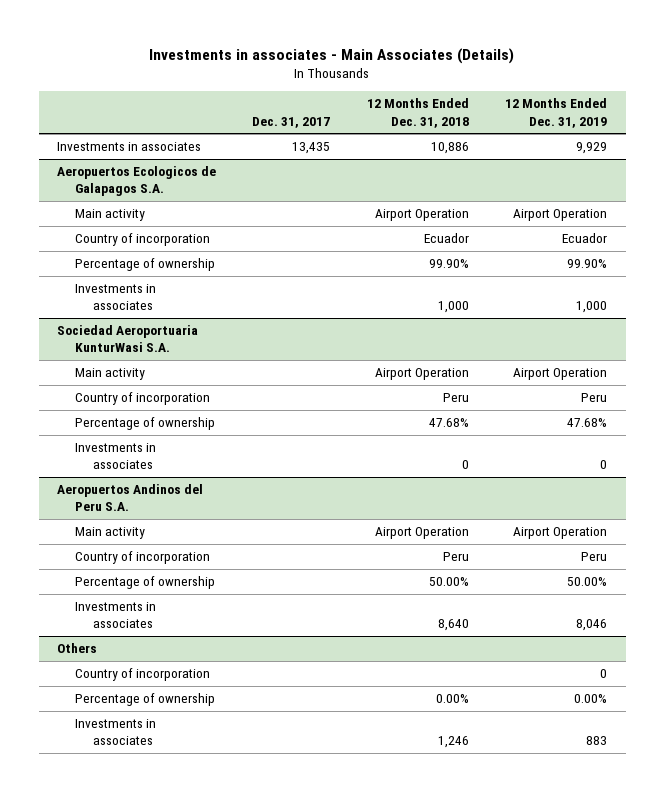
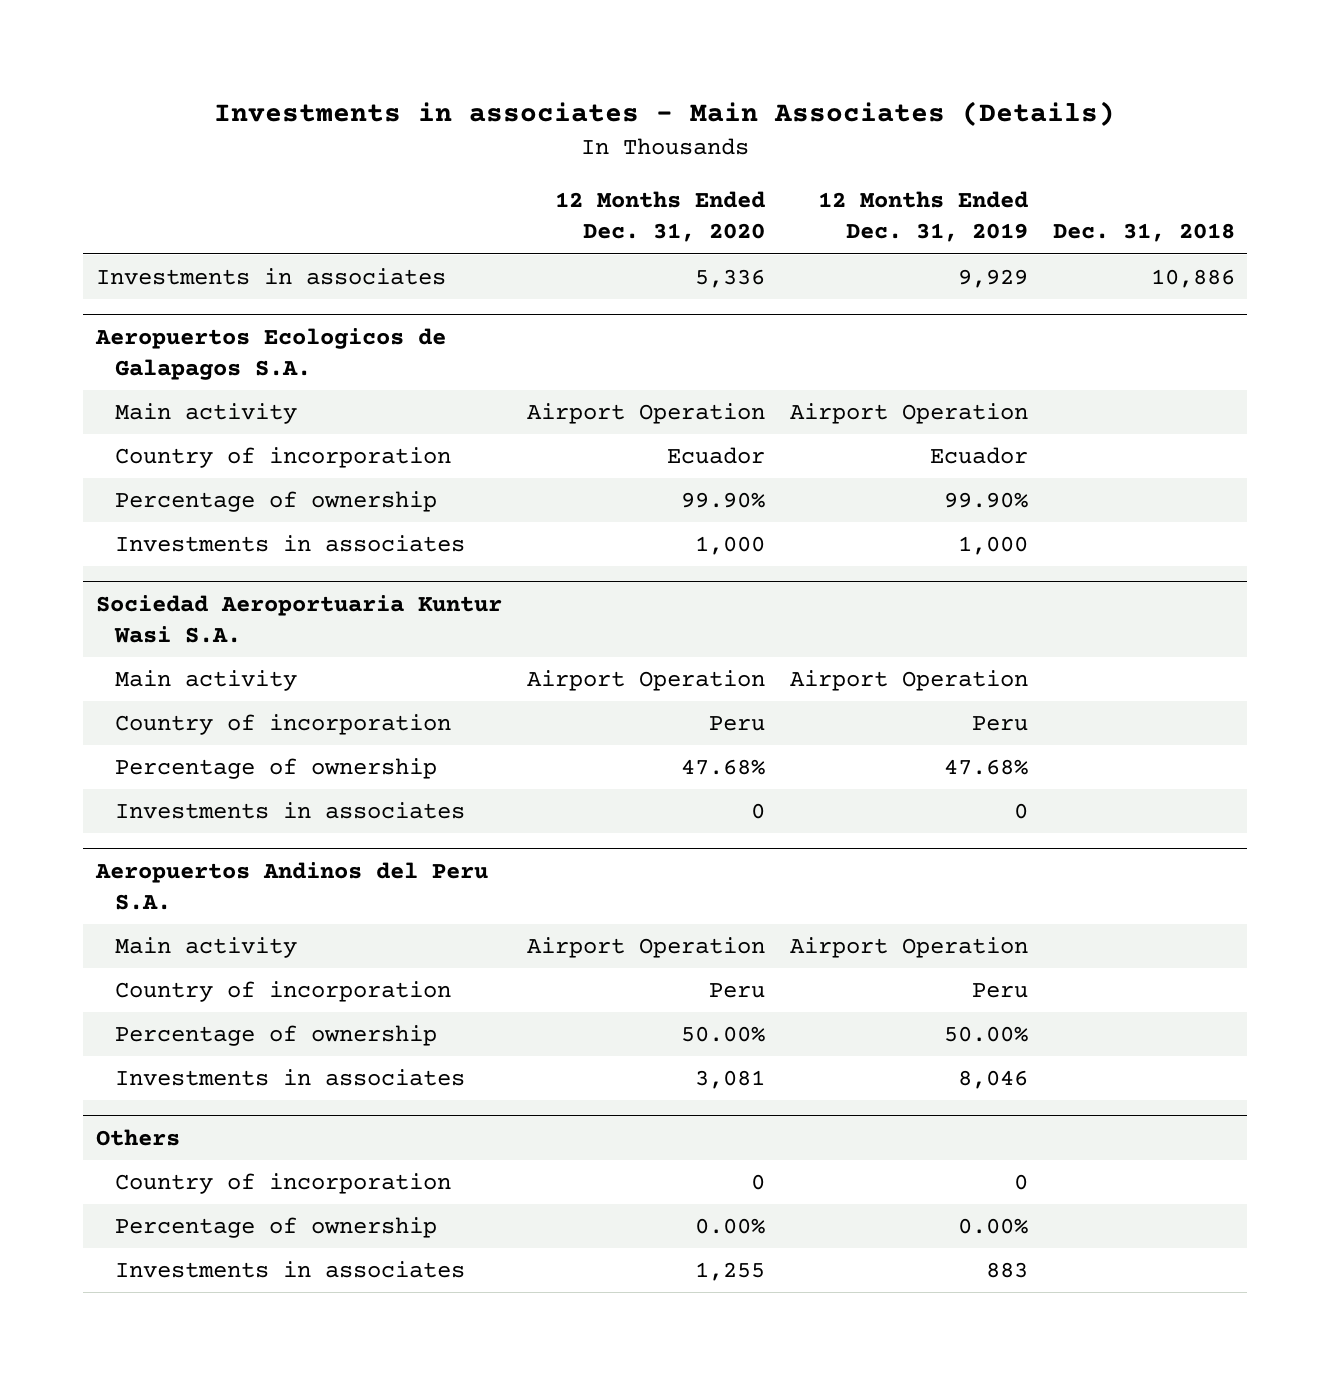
[252,116,331,128] Dec. 31, 2017 -> none
[366,98,469,128] 12 Months Ended Dec. 31, 2018 -> none
none -> [554,191,765,243] 12 Months Ended Dec. 31, 2020
none -> [1052,223,1235,243] Dec. 31, 2018
[56,325,198,353] Sociedad Aeroportuaria KunturWasi S.A. -> [95,594,502,643] Sociedad Aeroportuaria Kuntur Wasi S.A.

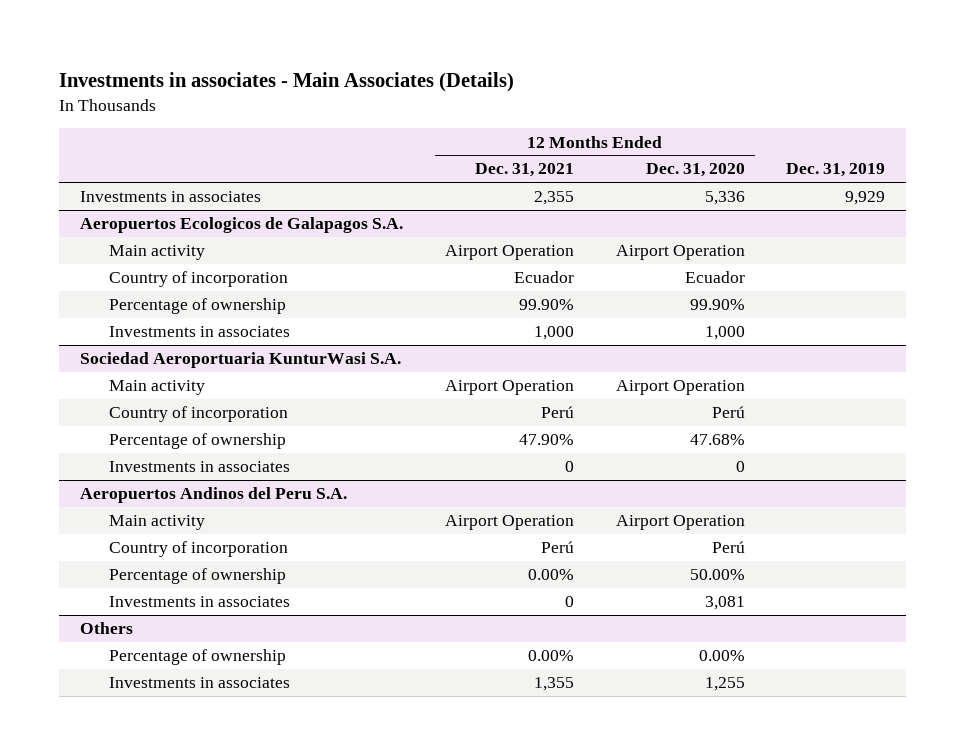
[817,191,1028,243] 12 Months Ended Dec. 31, 2019 -> none
[1052,223,1235,243] Dec. 31, 2018 -> none
none -> [474,163,574,178] Dec. 31, 2021
none -> [786,163,886,178] Dec. 31, 2019
[95,594,502,643] Sociedad Aeroportuaria Kuntur Wasi S.A. -> [80,352,402,369] Sociedad Aeroportuaria KunturWasi S.A.
[708,716,765,732] Peru -> [711,406,745,419] Perú
[708,983,765,999] Peru -> [711,541,745,554] Perú
[115,1173,452,1195] Country of incorporation -> none

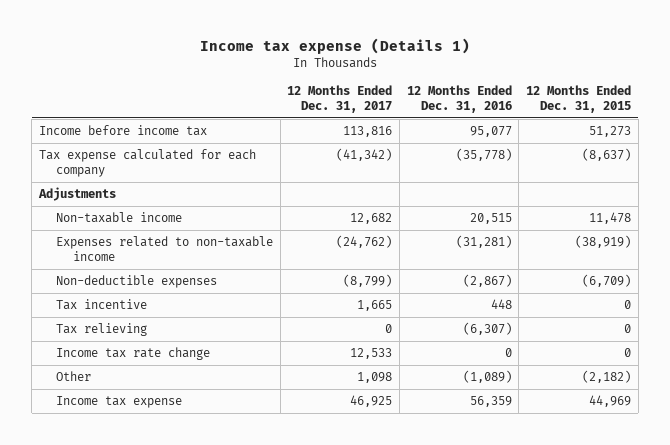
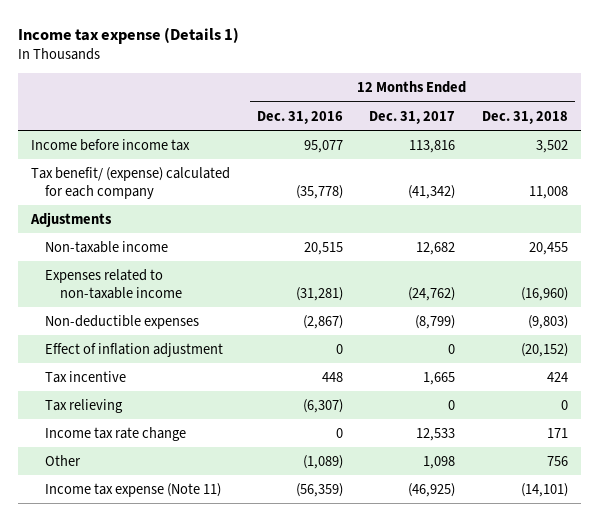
[525,85,631,114] 12 Months Ended Dec. 31, 2015 -> none
none -> [482,110,569,124] Dec. 31, 2018
[39,149,257,178] Tax expense calculated for each company -> [31,166,231,199] Tax benefit/ (expense) calculated for each company
none -> [45,342,224,357] Effect of inflation adjustment
[55,396,182,409] Income tax expense -> [45,482,222,497] Income tax expense (Note 11)
[350,395,393,408] 46,925 -> [408,482,456,497] (46,925)
[469,396,512,408] 56,359 -> [295,482,343,497] (56,359)

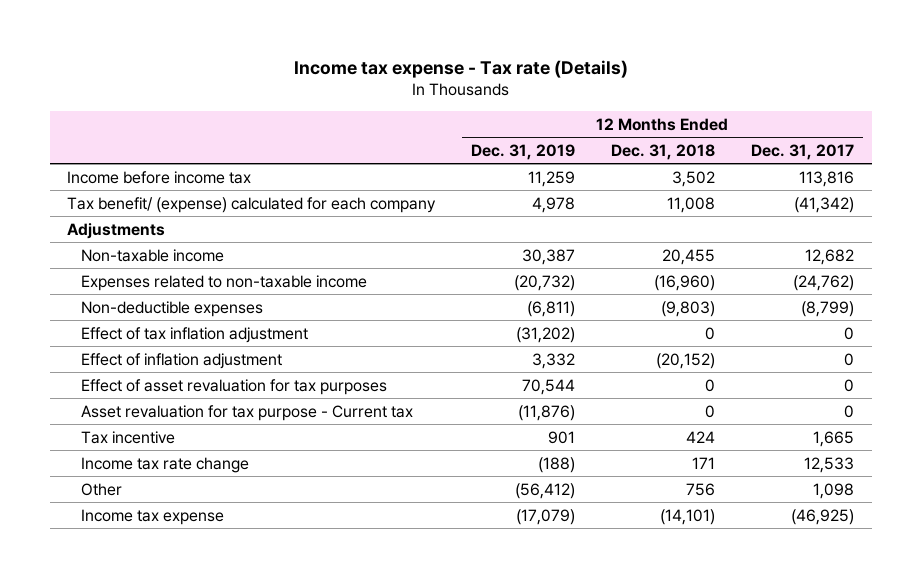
[17,26,239,44] Income tax expense (Details 1) -> [293,60,628,79] Income tax expense - Tax rate (Details)
[256,110,343,124] Dec. 31, 2016 -> none
none -> [471,143,576,160] Dec. 31, 2019
none -> [81,326,309,343] Effect of tax inflation adjustment
none -> [81,378,388,395] Effect of asset revaluation for tax purposes
none -> [81,404,414,421] Asset revaluation for tax purpose - Current tax
[45,398,124,413] Tax relieving -> none
[45,482,222,497] Income tax expense (Note 11) -> [81,508,225,525] Income tax expense

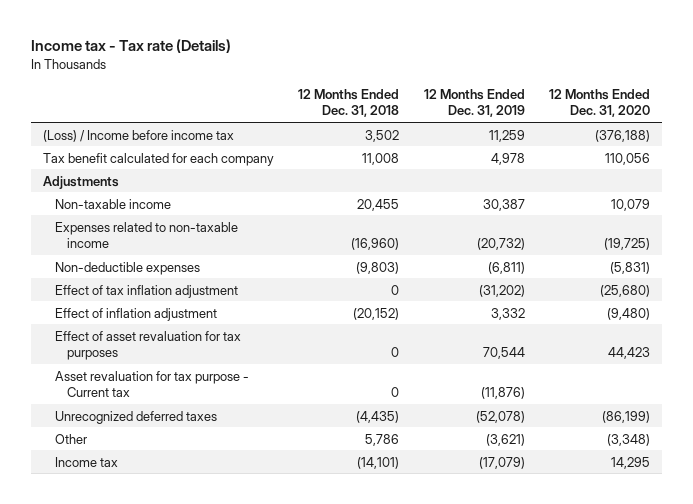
[293,60,628,79] Income tax expense - Tax rate (Details) -> [30,39,231,54] Income tax - Tax rate (Details)
[750,143,854,160] Dec. 31, 2017 -> none
none -> [548,88,650,118] 12 Months Ended Dec. 31, 2020
[67,170,252,184] Income before income tax -> [42,129,234,142] (Loss) / Income before income tax
[67,196,437,213] Tax benefit/ (expense) calculated for each company -> [42,152,274,166] Tax benefit calculated for each company
[81,430,176,444] Tax incentive -> none
[81,456,250,473] Income tax rate change -> none
none -> [54,410,217,424] Unrecognized deferred taxes
[515,482,576,499] (56,412) -> [485,433,525,446] (3,621)
[685,482,715,496] 756 -> [365,433,400,446] 5,786
[81,508,225,525] Income tax expense -> [54,456,118,467] Income tax

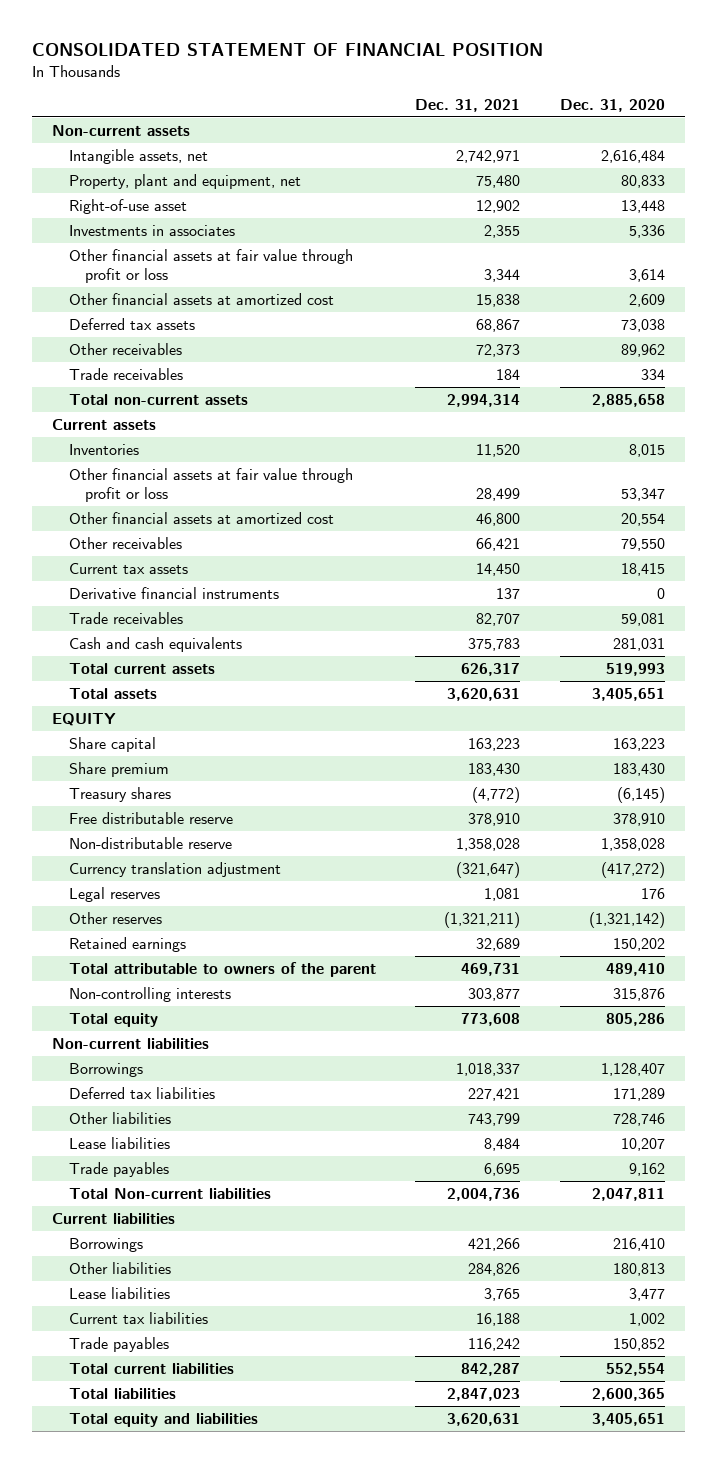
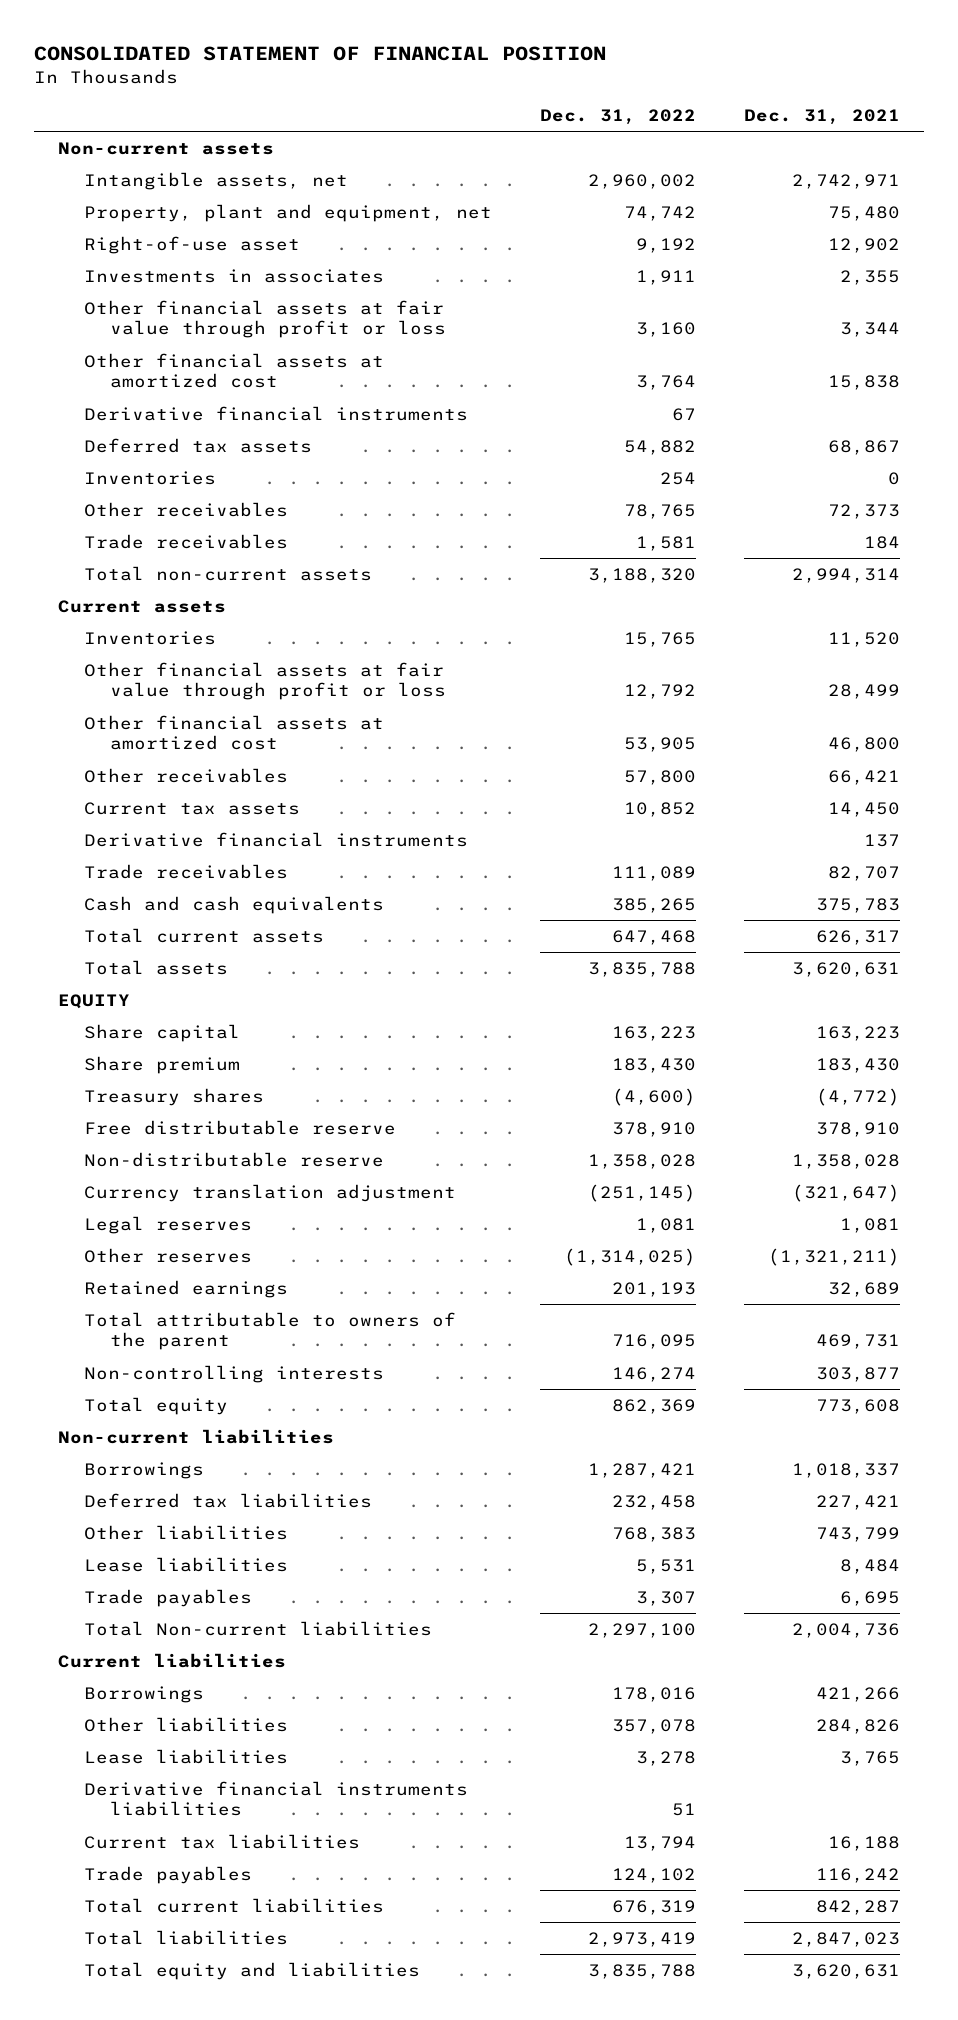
[559,98,665,112] Dec. 31, 2020 -> none
none -> [539,108,696,125] Dec. 31, 2022
none -> [83,405,468,421] Derivative financial instruments
none -> [83,470,216,485] Inventories
none -> [83,1780,468,1817] Derivative financial instruments liabilities

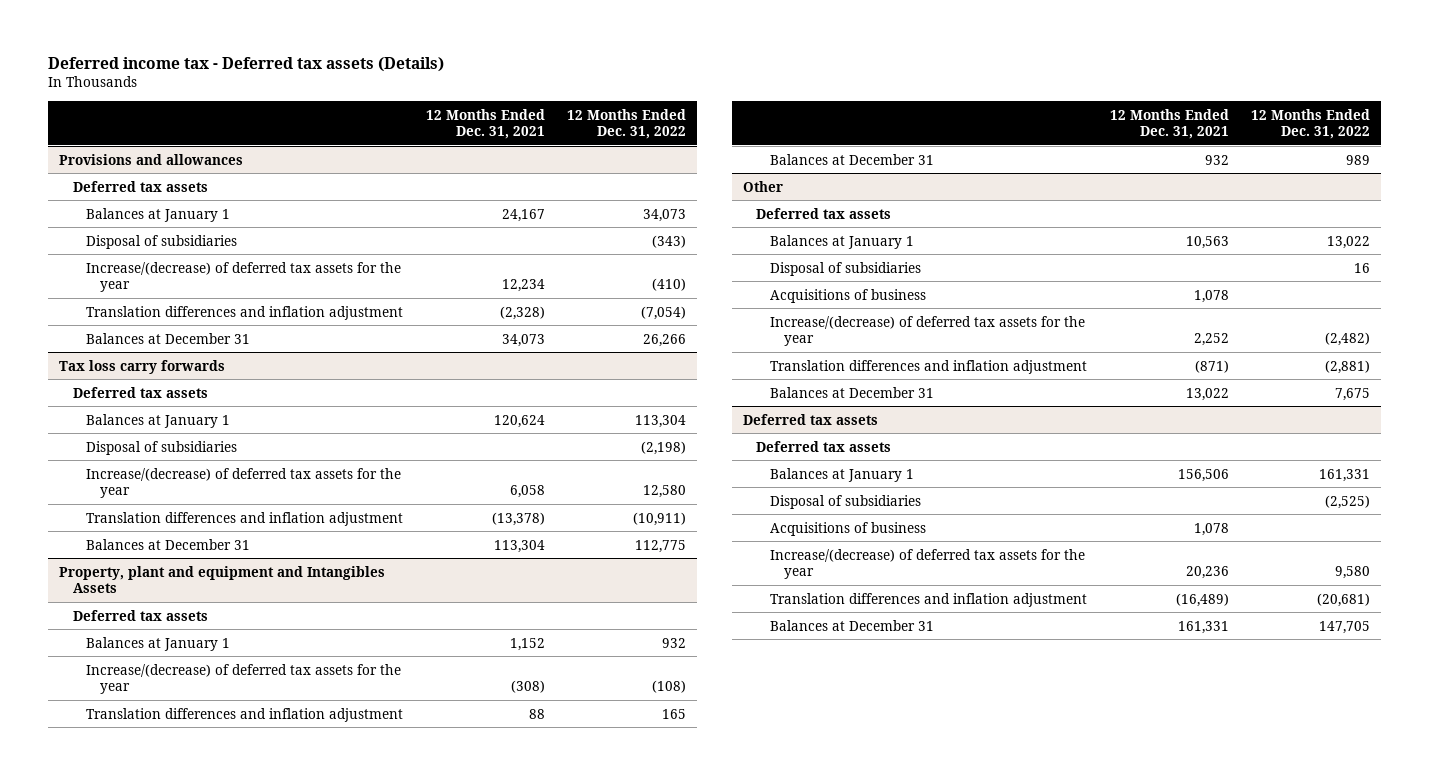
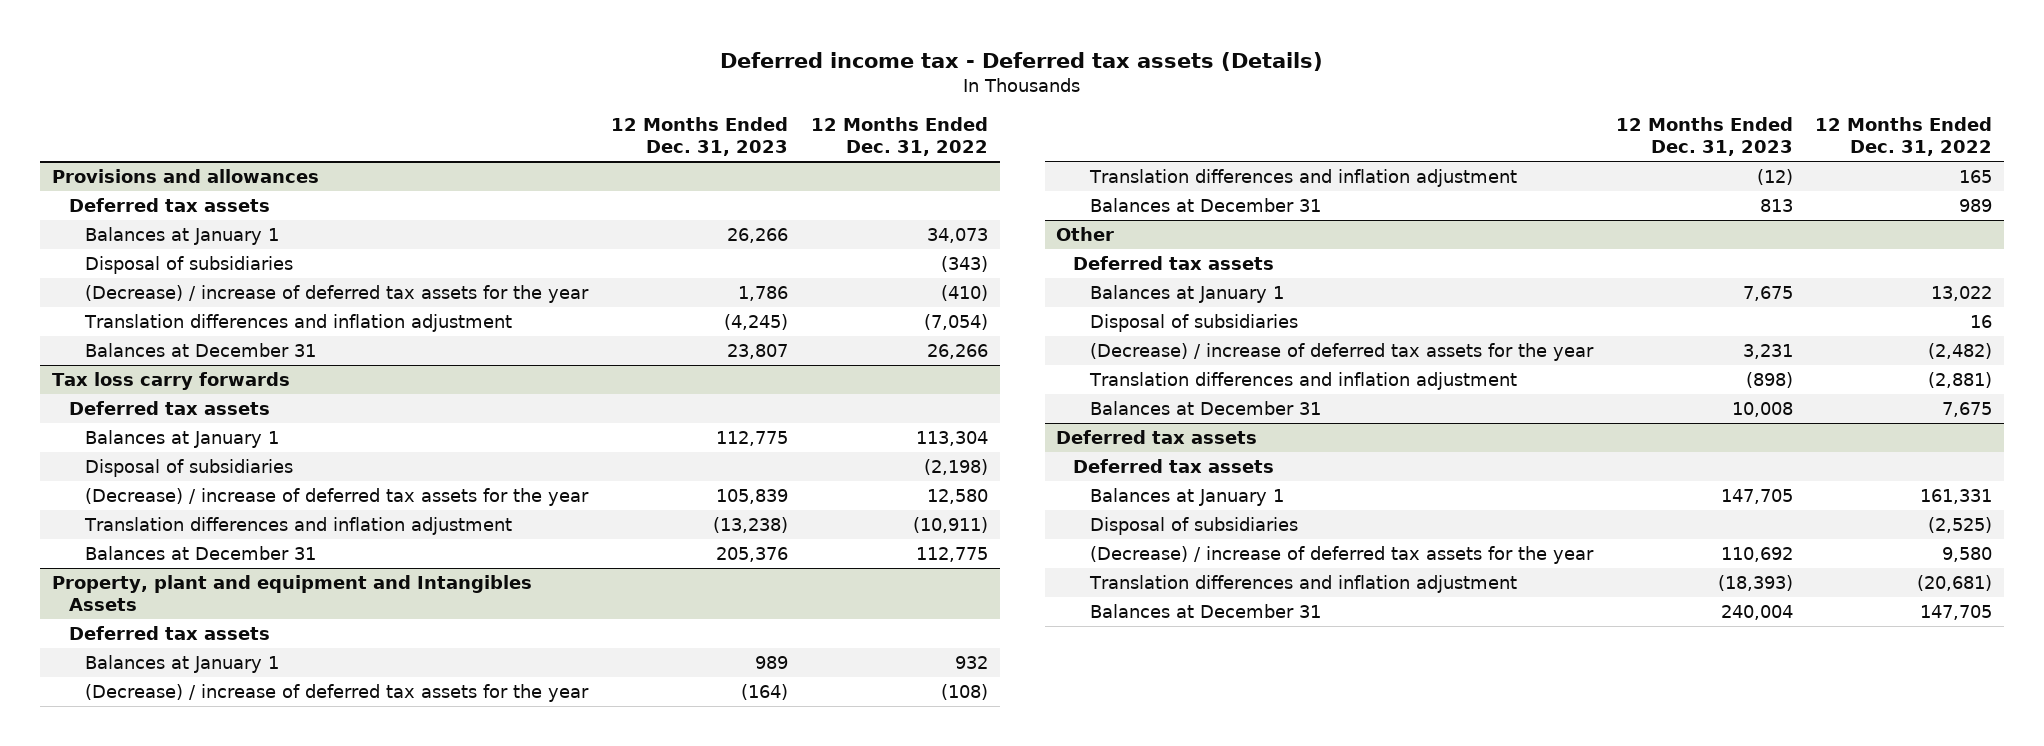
[425,108,545,140] 12 Months Ended Dec. 31, 2021 -> none
none -> [611,117,789,157] 12 Months Ended Dec. 31, 2023
[86,261,402,293] Increase/(decrease) of deferred tax assets for the year -> [85,285,590,304] (Decrease) / increase of deferred tax assets for the year
[86,467,402,499] Increase/(decrease) of deferred tax assets for the year -> [85,488,590,507] (Decrease) / increase of deferred tax assets for the year
[86,663,402,695] Increase/(decrease) of deferred tax assets for the year -> [85,684,590,703] (Decrease) / increase of deferred tax assets for the year
[769,288,926,303] Acquisitions of business -> none
[769,315,1085,347] Increase/(decrease) of deferred tax assets for the year -> [1089,343,1594,362] (Decrease) / increase of deferred tax assets for the year
[769,521,926,536] Acquisitions of business -> none
[769,548,1085,580] Increase/(decrease) of deferred tax assets for the year -> [1089,546,1594,565] (Decrease) / increase of deferred tax assets for the year

